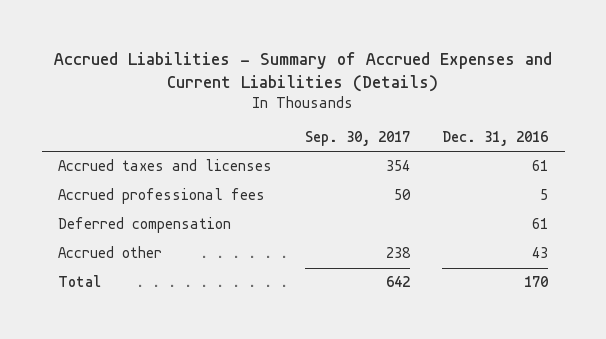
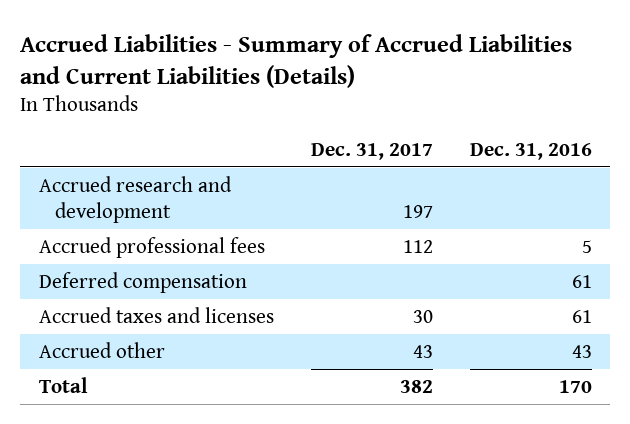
[54,51,553,92] Accrued Liabilities - Summary of Accrued Expenses and Current Liabilities (Details) -> [20,33,573,88] Accrued Liabilities - Summary of Accrued Liabilities and Current Liabilities (Details)
[304,131,410,147] Sep. 30, 2017 -> none
none -> [310,142,433,160] Dec. 31, 2017
none -> [38,175,232,224] Accrued research and development
[58,159,273,172] Accrued taxes and licenses -> [38,306,274,323] Accrued taxes and licenses

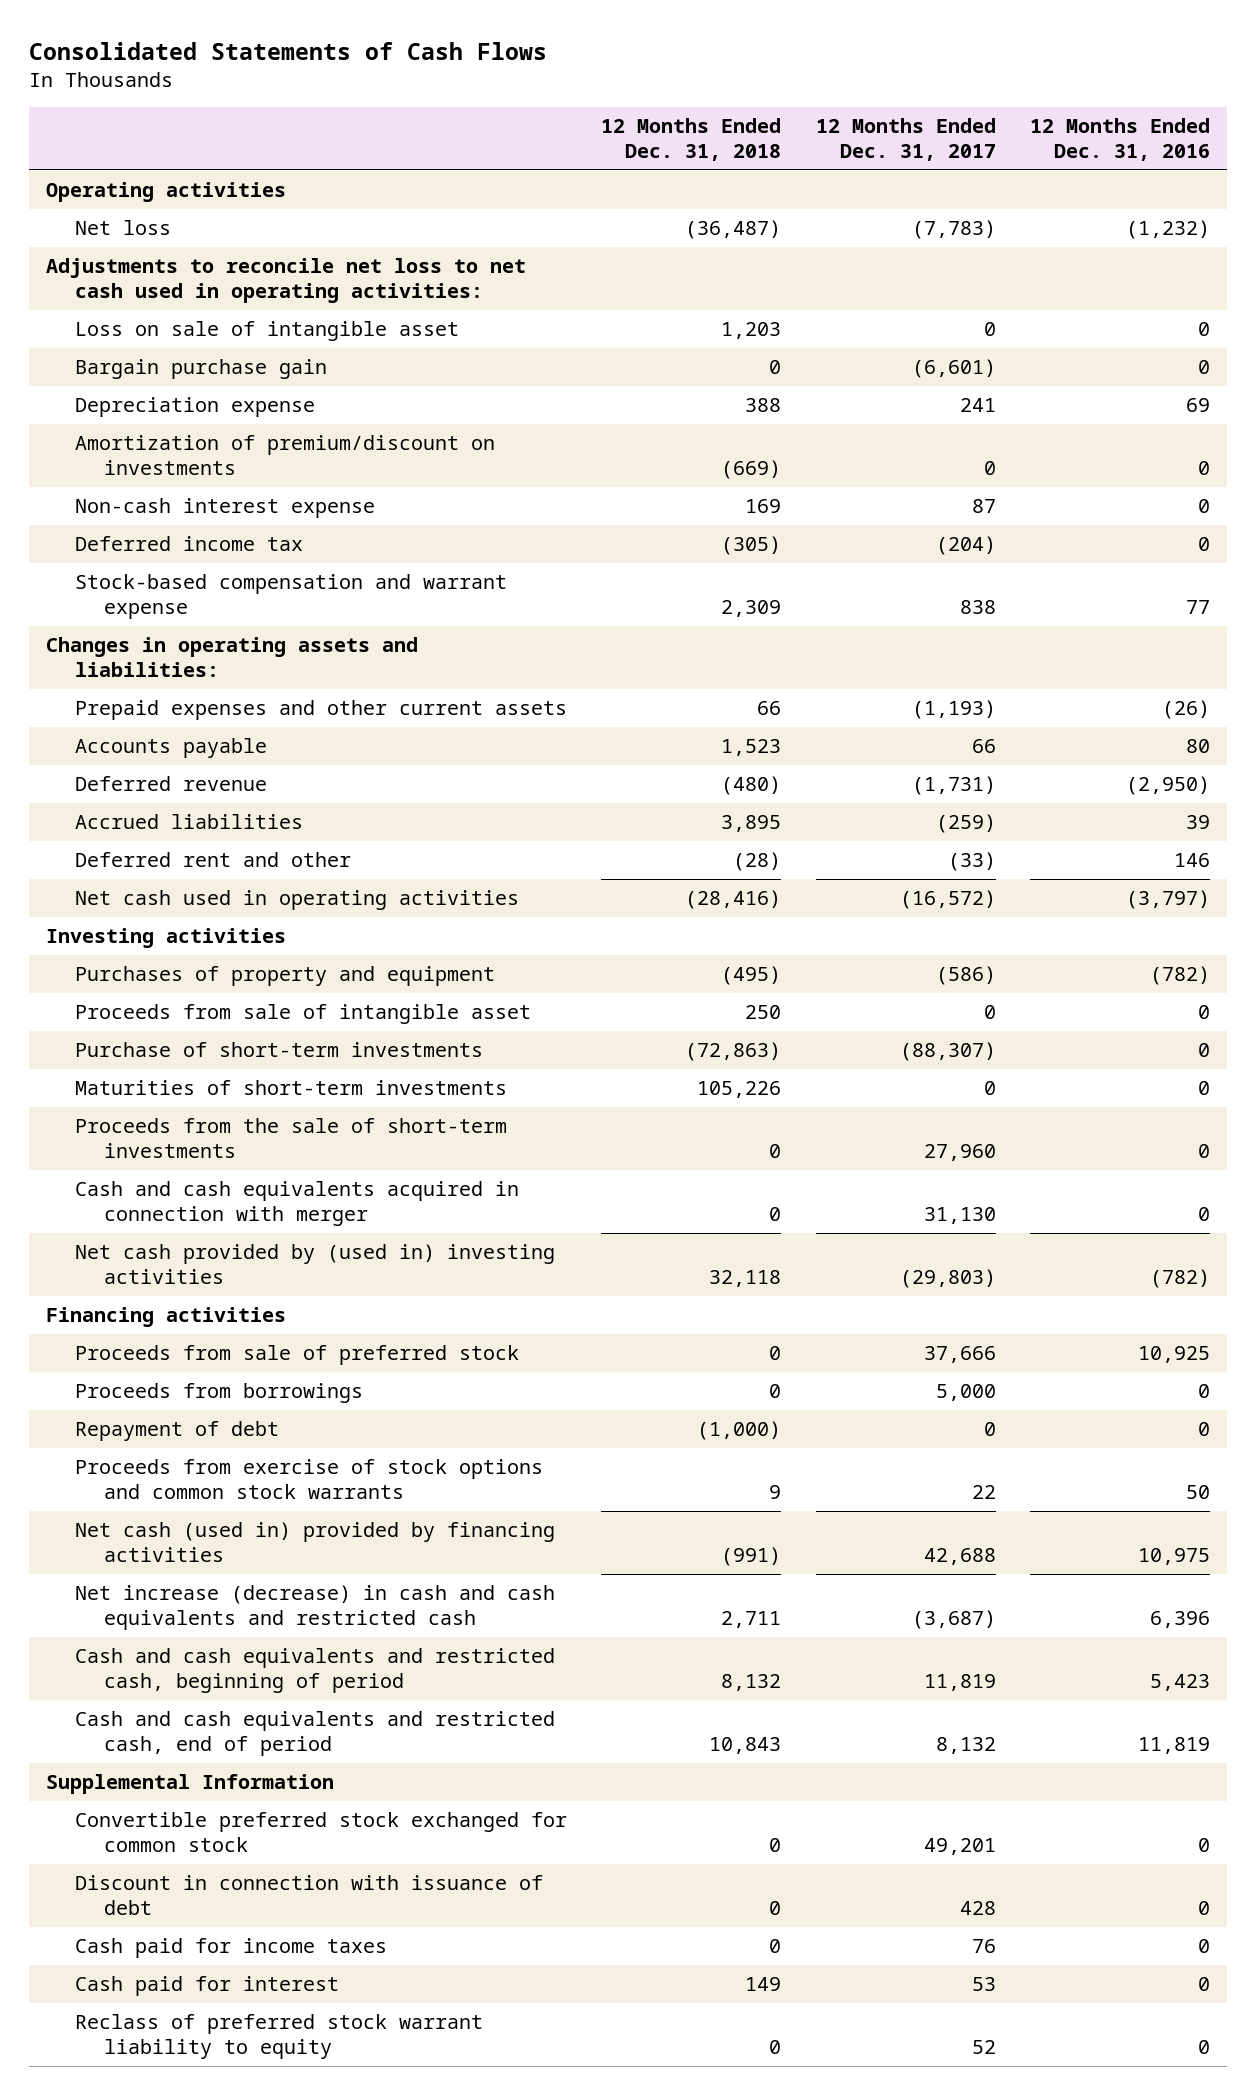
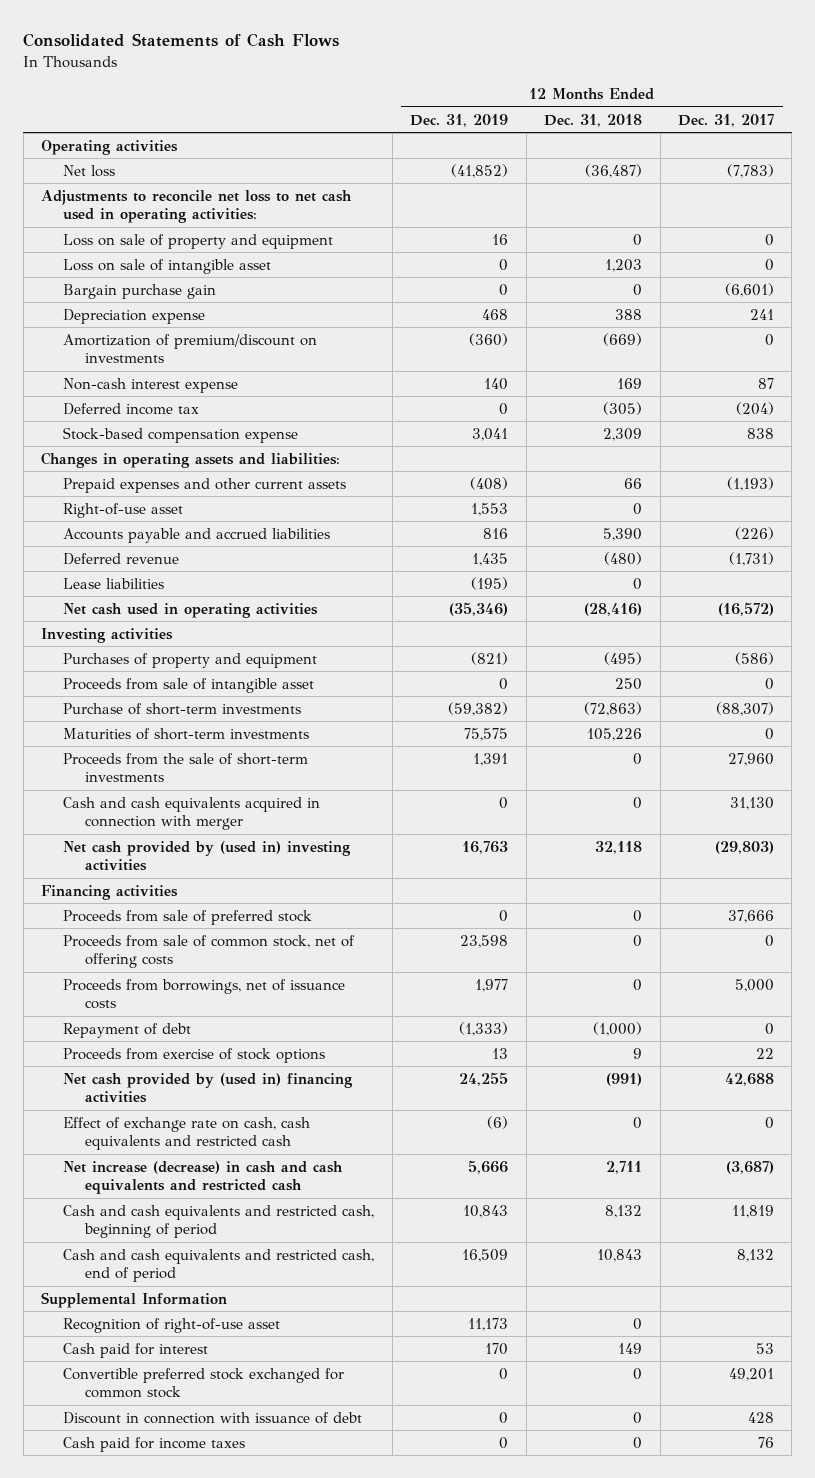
[1029,118,1210,161] 12 Months Ended Dec. 31, 2016 -> none
none -> [410,113,509,127] Dec. 31, 2019
none -> [63,233,334,249] Loss on sale of property and equipment
[75,574,508,619] Stock-based compensation and warrant expense -> [63,426,299,443] Stock-based compensation expense
[75,738,268,759] Accounts payable -> none
none -> [63,502,184,518] Right-of-use asset
none -> [63,527,331,543] Accounts payable and accrued liabilities
[75,814,304,830] Accrued liabilities -> none
[75,852,352,868] Deferred rent and other -> none
none -> [63,577,165,589] Lease liabilities
none -> [63,934,356,969] Proceeds from sale of common stock, net of offering costs
[75,1383,364,1404] Proceeds from borrowings -> [63,978,346,1010] Proceeds from borrowings, net of issuance costs
[75,1459,544,1499] Proceeds from exercise of stock options and common stock warrants -> [63,1047,326,1063] Proceeds from exercise of stock options
[75,1522,556,1562] Net cash (used in) provided by financing activities -> [63,1072,354,1104] Net cash provided by (used in) financing activities
none -> [63,1116,311,1151] Effect of exchange rate on cash, cash equivalents and restricted cash
none -> [63,1317,281,1333] Recognition of right-of-use asset
[75,1976,340,1997] Cash paid for interest -> [63,1342,209,1358] Cash paid for interest
[75,2014,484,2059] Reclass of preferred stock warrant liability to equity -> none

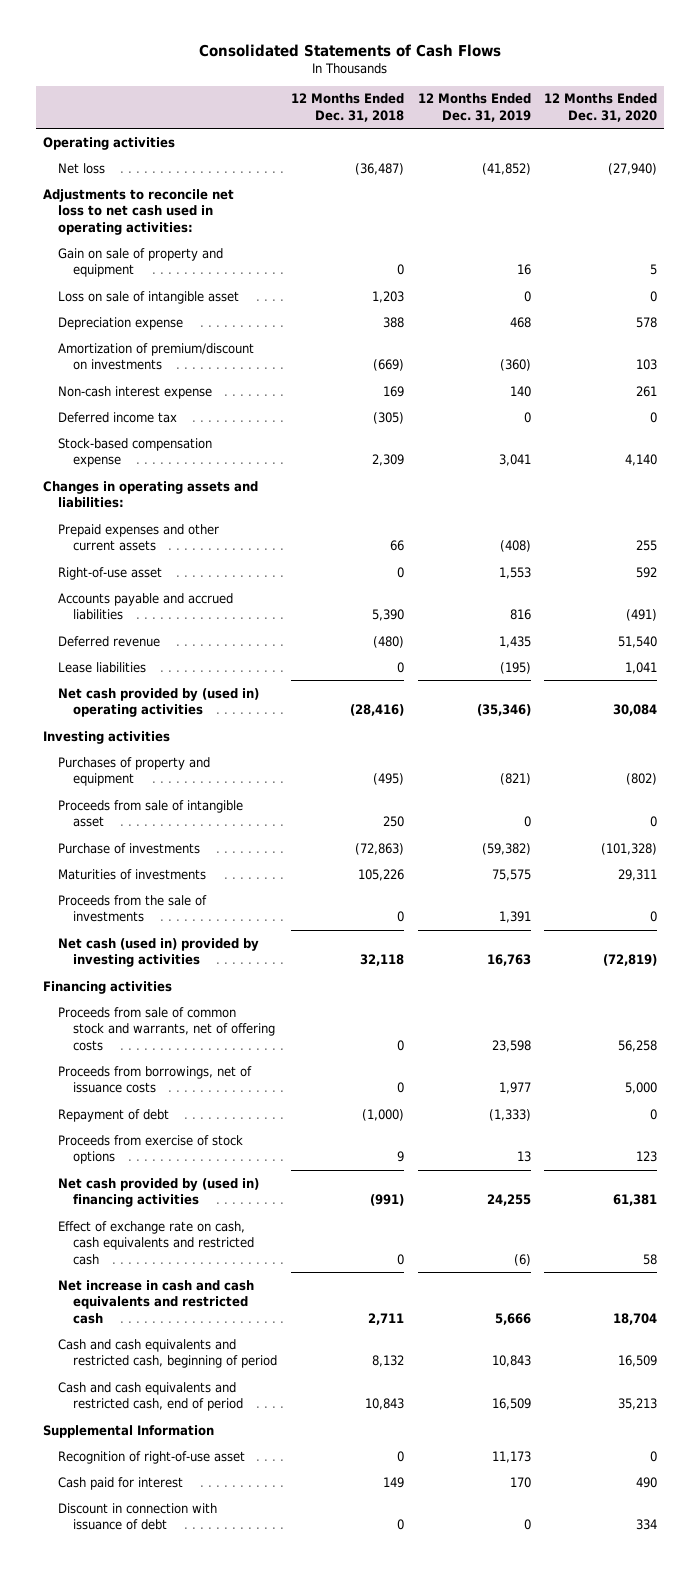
[677,113,774,127] Dec. 31, 2017 -> none
none -> [544,93,658,122] 12 Months Ended Dec. 31, 2020
[63,233,334,249] Loss on sale of property and equipment -> [57,247,223,278] Gain on sale of property and equipment
[63,283,217,299] Bargain purchase gain -> none
[63,602,319,618] Net cash used in operating activities -> [57,687,259,718] Net cash provided by (used in) operating activities
[63,796,321,831] Cash and cash equivalents acquired in connection with merger -> none
[63,702,302,715] Purchase of short-term investments -> [57,842,200,854] Purchase of investments
[63,727,310,740] Maturities of short-term investments -> [57,868,206,880] Maturities of investments
[63,752,309,783] Proceeds from the sale of short-term investments -> [57,894,207,923] Proceeds from the sale of investments
[63,840,352,872] Net cash provided by (used in) investing activities -> [57,937,259,968] Net cash (used in) provided by investing activities
[63,909,313,925] Proceeds from sale of preferred stock -> none
[63,934,356,969] Proceeds from sale of common stock, net of offering costs -> [57,1006,276,1051] Proceeds from sale of common stock and warrants, net of offering costs
[63,1160,344,1195] Net increase (decrease) in cash and cash equivalents and restricted cash -> [57,1279,254,1324] Net increase in cash and cash equivalents and restricted cash
[63,1367,345,1399] Convertible preferred stock exchanged for common stock -> none
[63,1436,246,1452] Cash paid for income taxes -> none

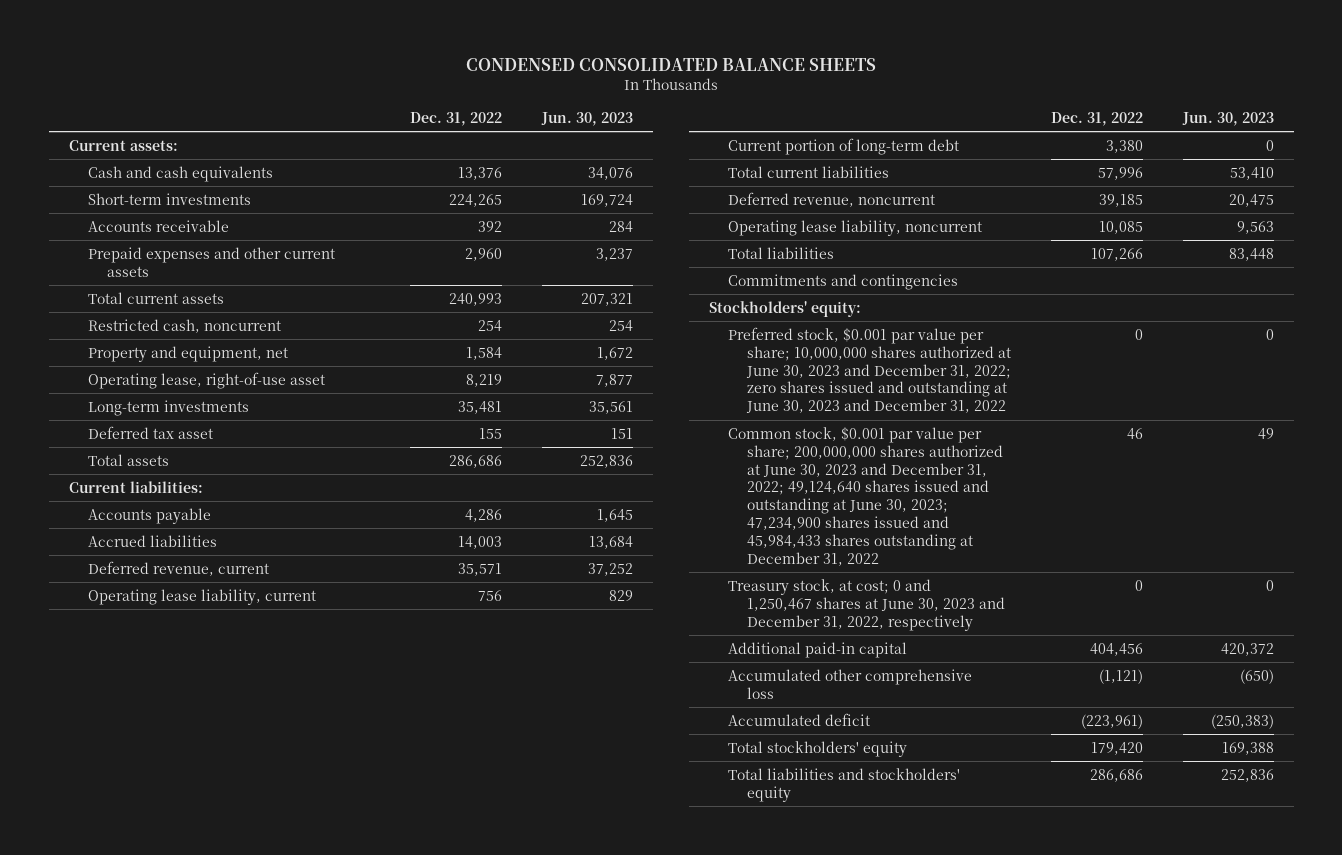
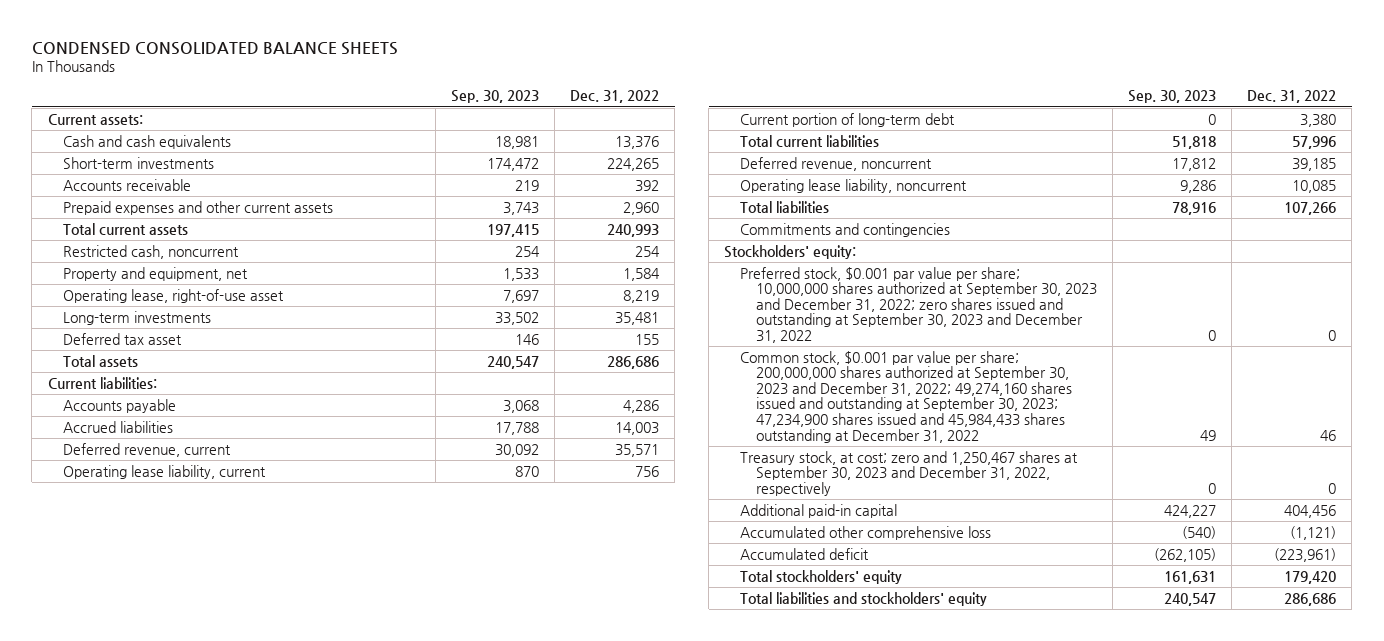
[541,112,634,127] Jun. 30, 2023 -> none
none -> [451,90,540,104] Sep. 30, 2023
[727,326,1011,414] Preferred stock, $0.001 par value per share; 10,000,000 shares authorized at June 30, 2023 and December 31, 2022; zero shares issued and outstanding at June 30, 2023 and December 31, 2022 -> [739,266,1097,343] Preferred stock, $0.001 par value per share; 10,000,000 shares authorized at September 30, 2023 and December 31, 2022; zero shares issued and outstanding at September 30, 2023 and December 31, 2022
[727,426,1003,566] Common stock, $0.001 par value per share; 200,000,000 shares authorized at June 30, 2023 and December 31, 2022; 49,124,640 shares issued and outstanding at June 30, 2023; 47,234,900 shares issued and 45,984,433 shares outstanding at December 31, 2022 -> [739,350,1072,443] Common stock, $0.001 par value per share; 200,000,000 shares authorized at September 30, 2023 and December 31, 2022; 49,274,160 shares issued and outstanding at September 30, 2023; 47,234,900 shares issued and 45,984,433 shares outstanding at December 31, 2022
[727,578,1005,631] Treasury stock, at cost; 0 and 1,250,467 shares at June 30, 2023 and December 31, 2022, respectively -> [739,450,1078,496] Treasury stock, at cost; zero and 1,250,467 shares at September 30, 2023 and December 31, 2022, respectively

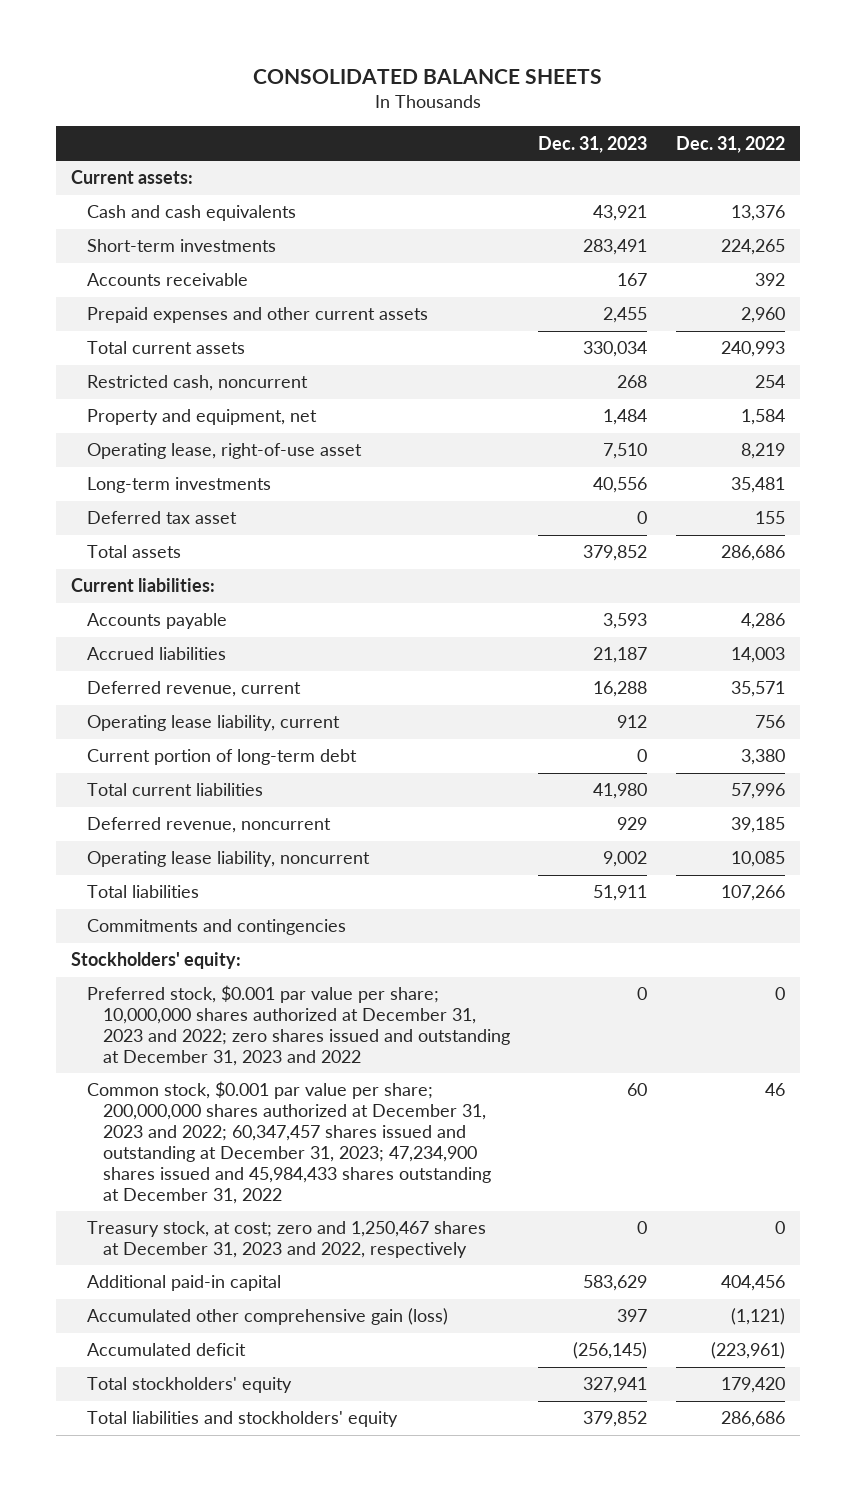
[31,41,398,55] CONDENSED CONSOLIDATED BALANCE SHEETS -> [253,69,603,85] CONSOLIDATED BALANCE SHEETS
[451,90,540,104] Sep. 30, 2023 -> none
none -> [538,135,648,153] Dec. 31, 2023
[739,266,1097,343] Preferred stock, $0.001 par value per share; 10,000,000 shares authorized at September 30, 2023 and December 31, 2022; zero shares issued and outstanding at September 30, 2023 and December 31, 2022 -> [86,985,510,1067] Preferred stock, $0.001 par value per share; 10,000,000 shares authorized at December 31, 2023 and 2022; zero shares issued and outstanding at December 31, 2023 and 2022
[739,350,1072,443] Common stock, $0.001 par value per share; 200,000,000 shares authorized at September 30, 2023 and December 31, 2022; 49,274,160 shares issued and outstanding at September 30, 2023; 47,234,900 shares issued and 45,984,433 shares outstanding at December 31, 2022 -> [86,1081,491,1204] Common stock, $0.001 par value per share; 200,000,000 shares authorized at December 31, 2023 and 2022; 60,347,457 shares issued and outstanding at December 31, 2023; 47,234,900 shares issued and 45,984,433 shares outstanding at December 31, 2022
[739,450,1078,496] Treasury stock, at cost; zero and 1,250,467 shares at September 30, 2023 and December 31, 2022, respectively -> [86,1221,486,1259] Treasury stock, at cost; zero and 1,250,467 shares at December 31, 2023 and 2022, respectively
[739,525,991,540] Accumulated other comprehensive loss -> [86,1308,448,1326] Accumulated other comprehensive gain (loss)

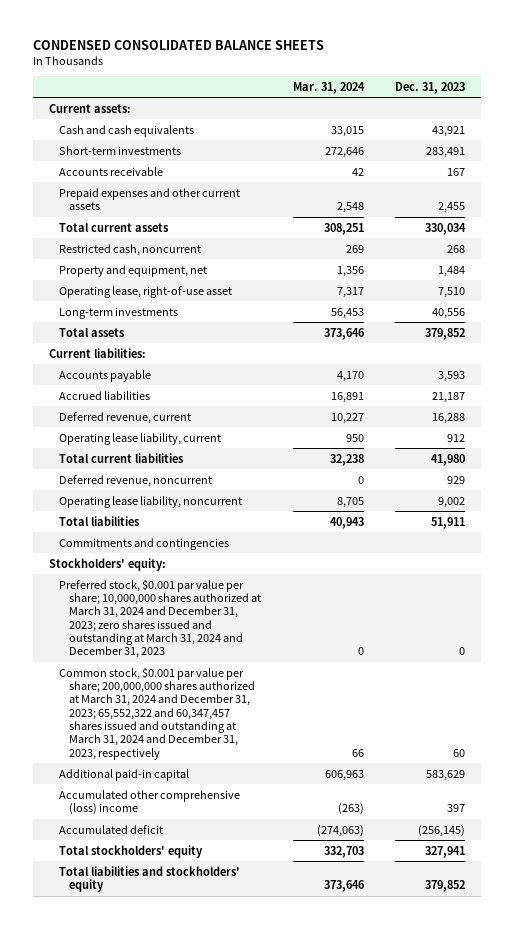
[253,69,603,85] CONSOLIDATED BALANCE SHEETS -> [33,40,325,51] CONDENSED CONSOLIDATED BALANCE SHEETS
[676,135,786,153] Dec. 31, 2022 -> none
none -> [292,81,365,94] Mar. 31, 2024
[86,511,237,525] Deferred tax asset -> none
[86,749,357,766] Current portion of long-term debt -> none
[86,1221,486,1259] Treasury stock, at cost; zero and 1,250,467 shares at December 31, 2023 and 2022, respectively -> none
[86,985,510,1067] Preferred stock, $0.001 par value per share; 10,000,000 shares authorized at December 31, 2023 and 2022; zero shares issued and outstanding at December 31, 2023 and 2022 -> [59,578,262,659] Preferred stock, $0.001 par value per share; 10,000,000 shares authorized at March 31, 2024 and December 31, 2023; zero shares issued and outstanding at March 31, 2024 and December 31, 2023
[86,1081,491,1204] Common stock, $0.001 par value per share; 200,000,000 shares authorized at December 31, 2023 and 2022; 60,347,457 shares issued and outstanding at December 31, 2023; 47,234,900 shares issued and 45,984,433 shares outstanding at December 31, 2022 -> [59,666,256,760] Common stock, $0.001 par value per share; 200,000,000 shares authorized at March 31, 2024 and December 31, 2023; 65,552,322 and 60,347,457 shares issued and outstanding at March 31, 2024 and December 31, 2023, respectively
[86,1308,448,1326] Accumulated other comprehensive gain (loss) -> [59,789,241,815] Accumulated other comprehensive (loss) income

